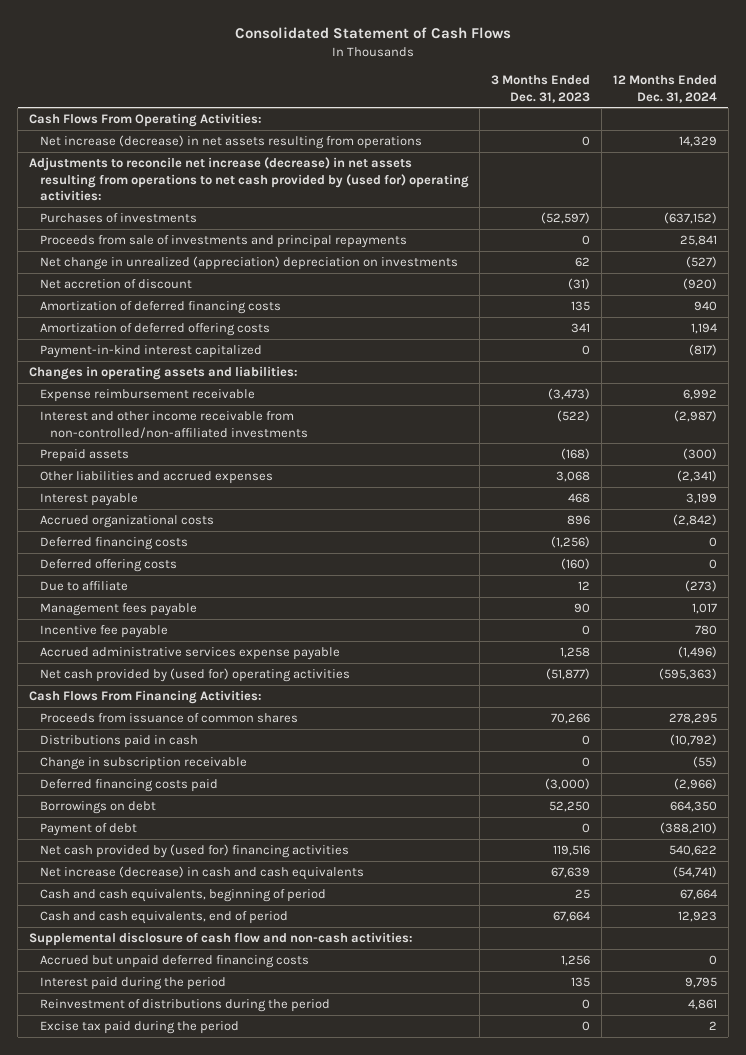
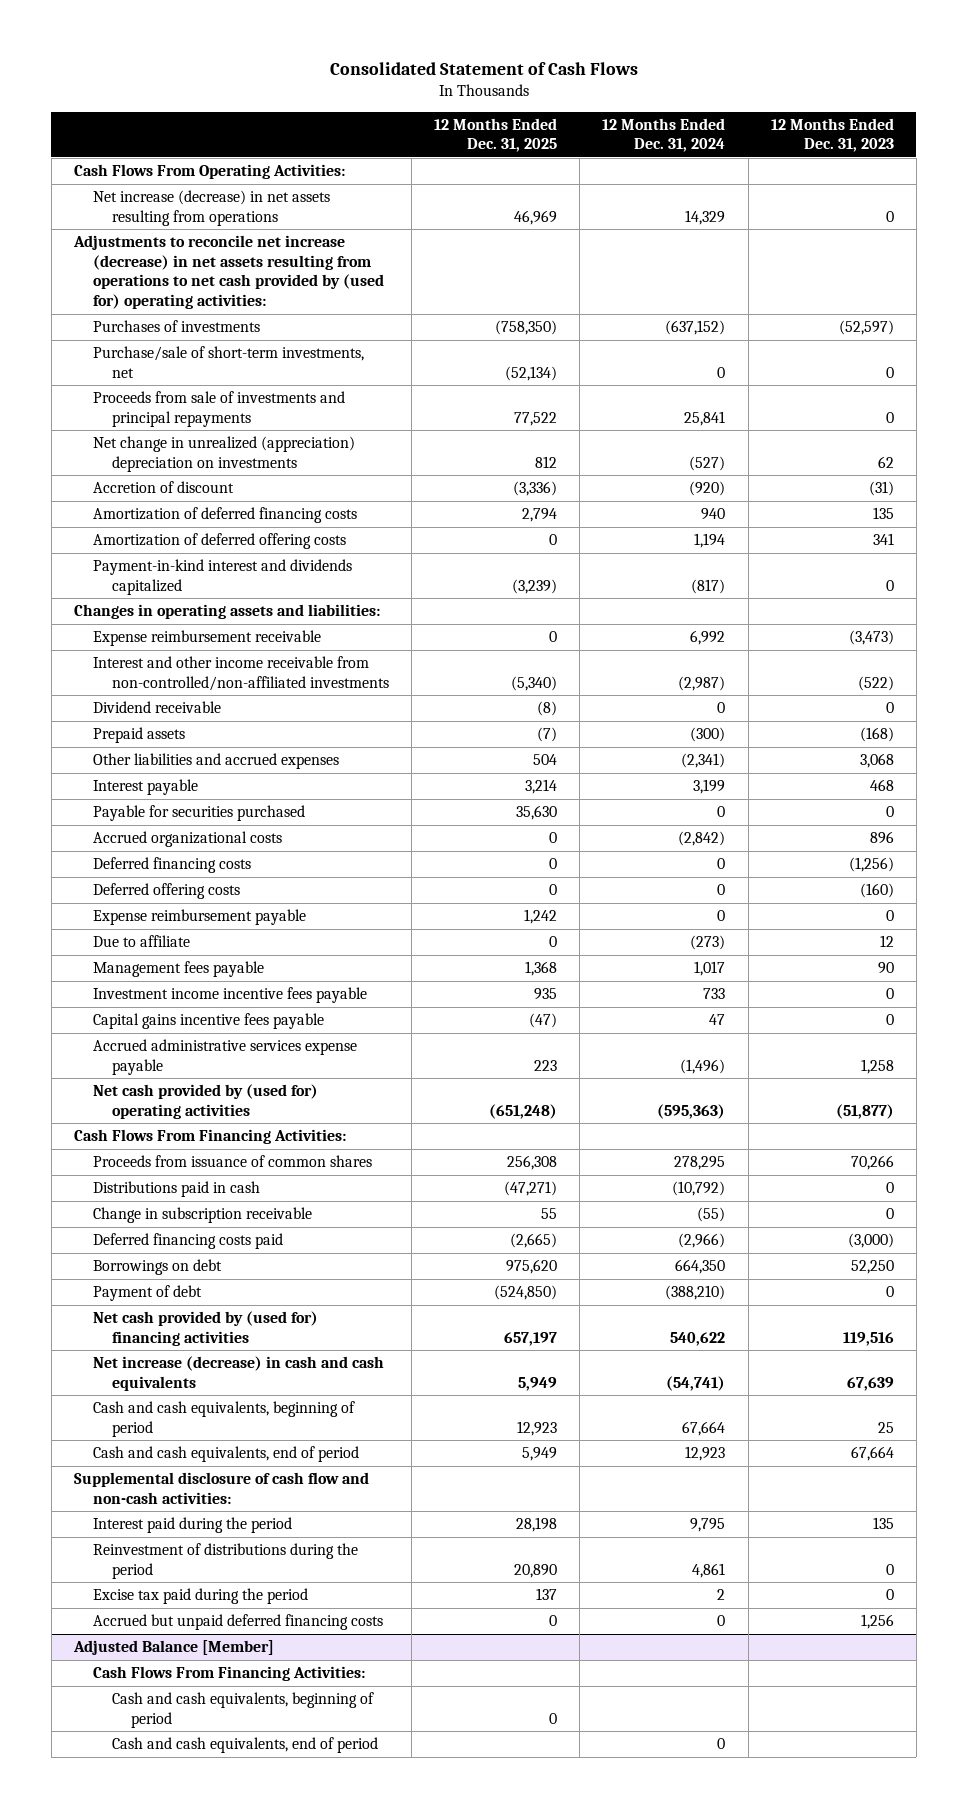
[491,74,591,103] 3 Months Ended Dec. 31, 2023 -> none
none -> [434,117,558,153] 12 Months Ended Dec. 31, 2025
none -> [770,117,894,153] 12 Months Ended Dec. 31, 2023
none -> [92,346,364,378] Purchase/sale of short-term investments, net
[39,278,192,289] Net accretion of discount -> [92,481,234,494] Accretion of discount
[39,344,262,358] Payment-in-kind interest capitalized -> [92,559,352,595] Payment-in-kind interest and dividends capitalized
none -> [92,701,221,714] Dividend receivable
none -> [92,805,305,822] Payable for securities purchased
none -> [92,909,306,926] Expense reimbursement payable
[39,624,168,638] Incentive fee payable -> none
none -> [92,987,367,1004] Investment income incentive fees payable
none -> [92,1013,324,1030] Capital gains incentive fees payable
[39,954,309,968] Accrued but unpaid deferred financing costs -> [92,1614,383,1631] Accrued but unpaid deferred financing costs
none -> [72,1640,274,1656] Adjusted Balance [Member]
none -> [92,1666,365,1682] Cash Flows From Financing Activities:
none -> [111,1692,374,1728] Cash and cash equivalents, beginning of period
none -> [111,1737,378,1754] Cash and cash equivalents, end of period

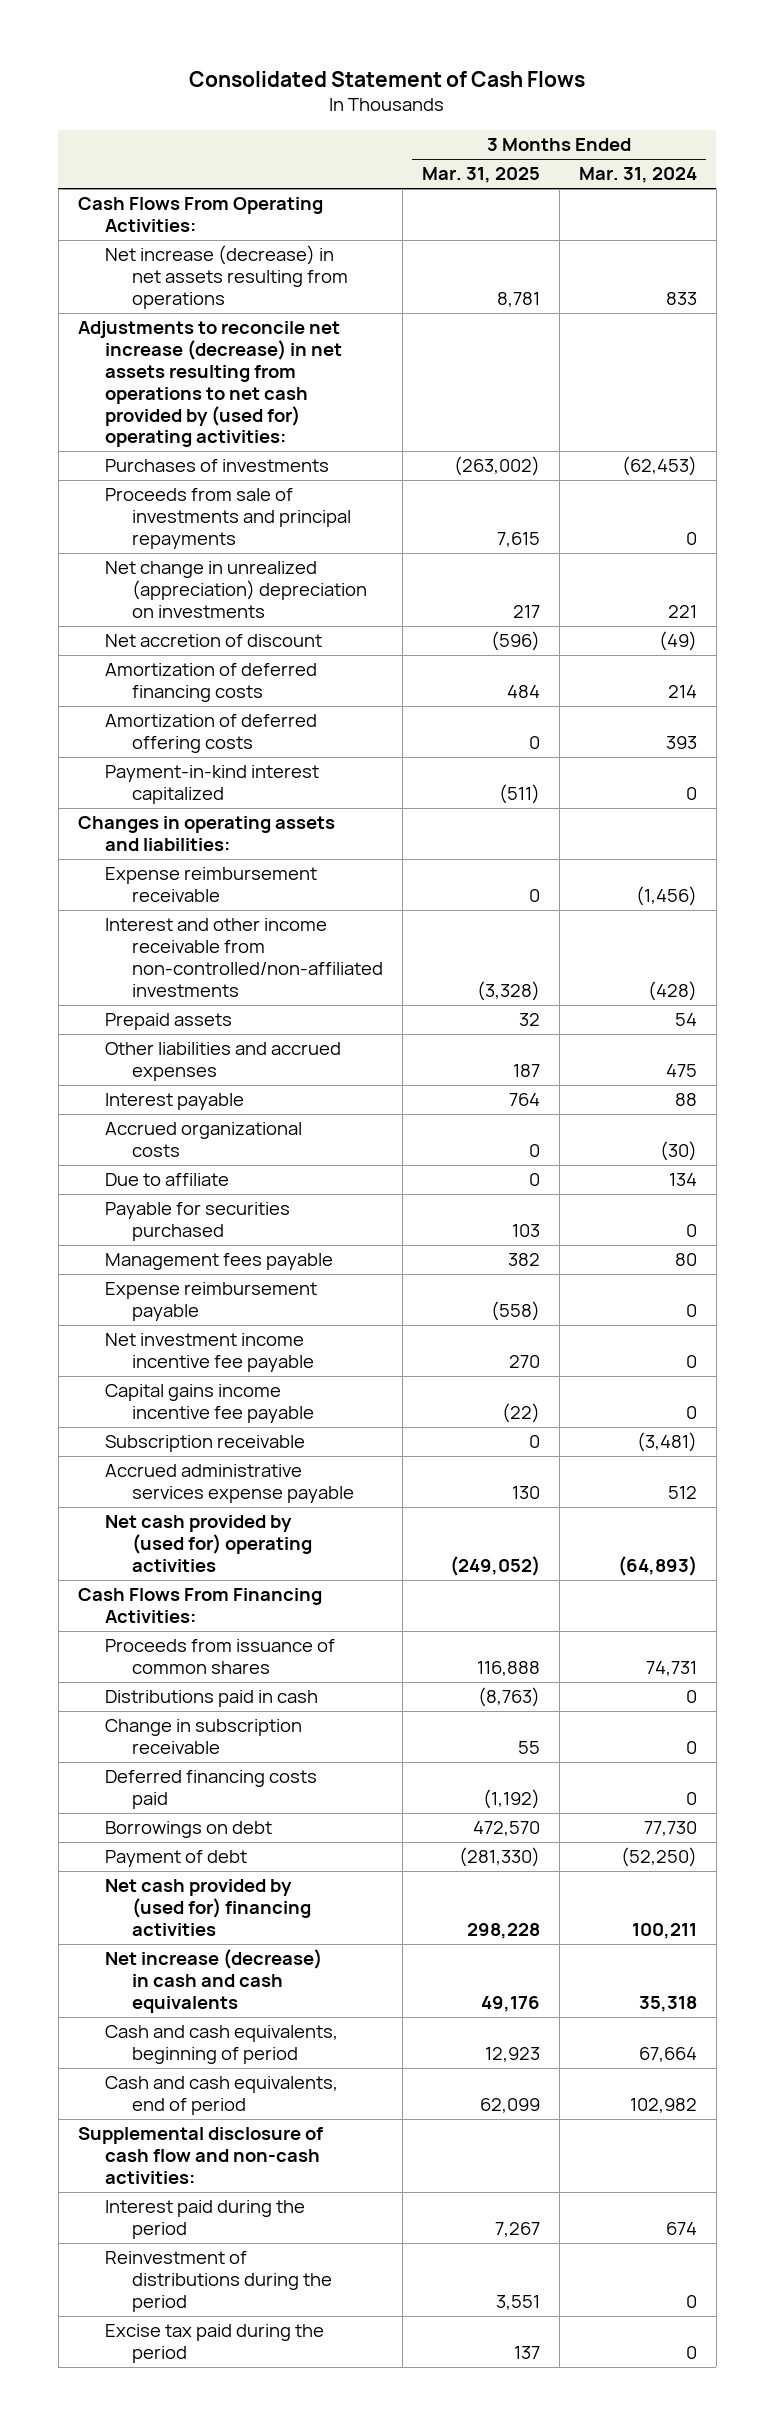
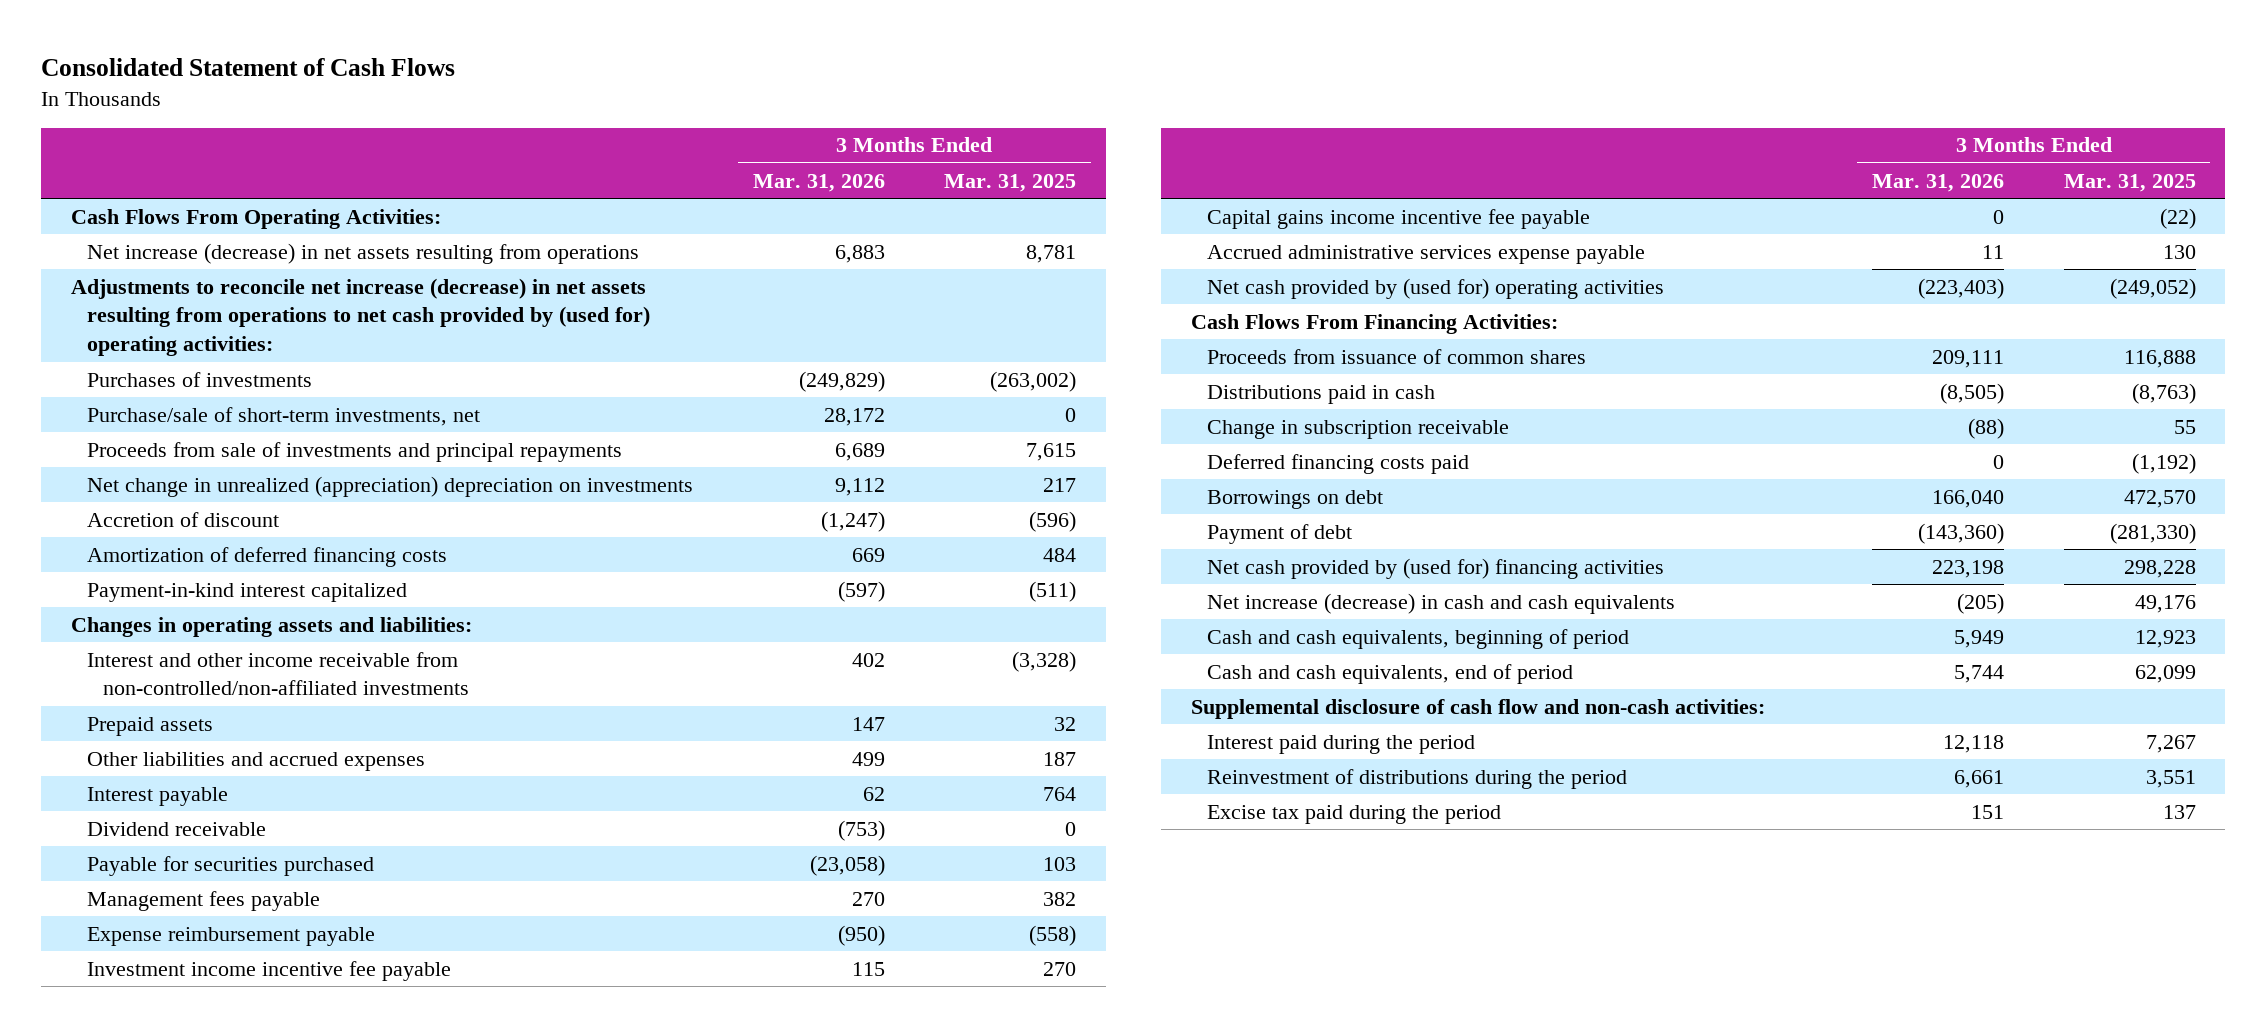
[578,167,697,184] Mar. 31, 2024 -> none
none -> [752,173,885,192] Mar. 31, 2026
none -> [87,406,481,426] Purchase/sale of short-term investments, net
[104,634,322,648] Net accretion of discount -> [87,511,280,527] Accretion of discount
[104,714,317,754] Amortization of deferred offering costs -> none
[104,867,317,903] Expense reimbursement receivable -> none
[104,1122,302,1158] Accrued organizational costs -> none
[104,1173,229,1187] Due to affiliate -> none
none -> [87,821,267,836] Dividend receivable
[104,1333,315,1373] Net investment income incentive fee payable -> [87,960,452,981] Investment income incentive fee payable
[104,1435,305,1453] Subscription receivable -> none

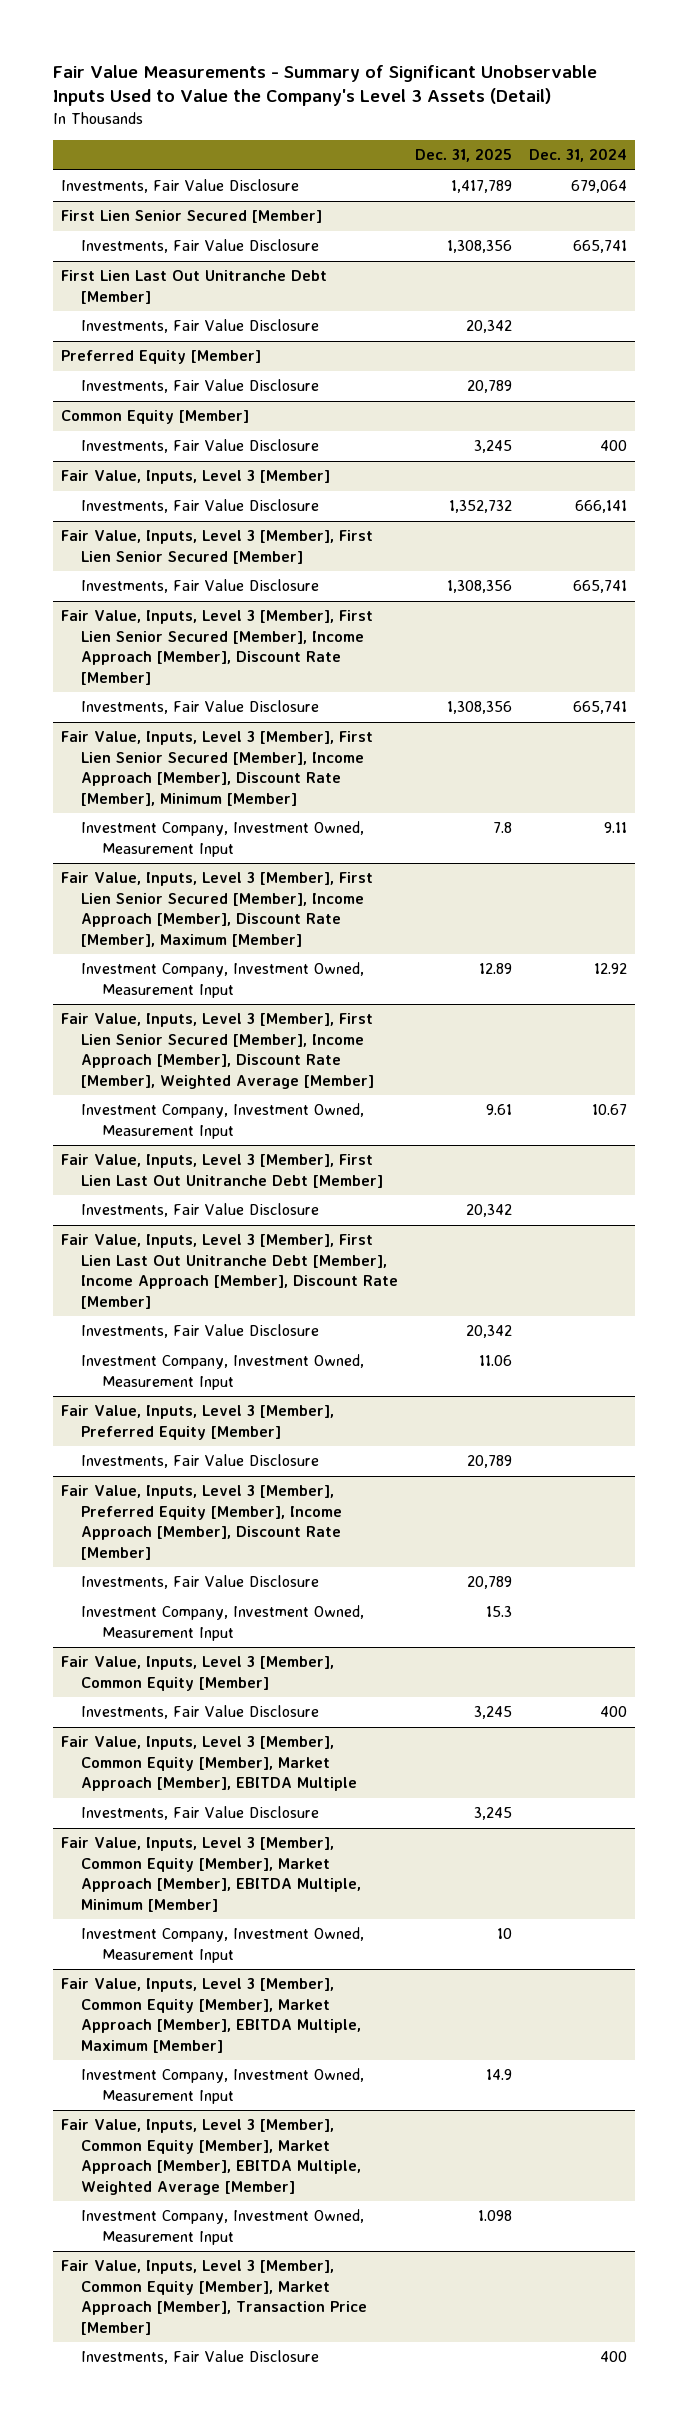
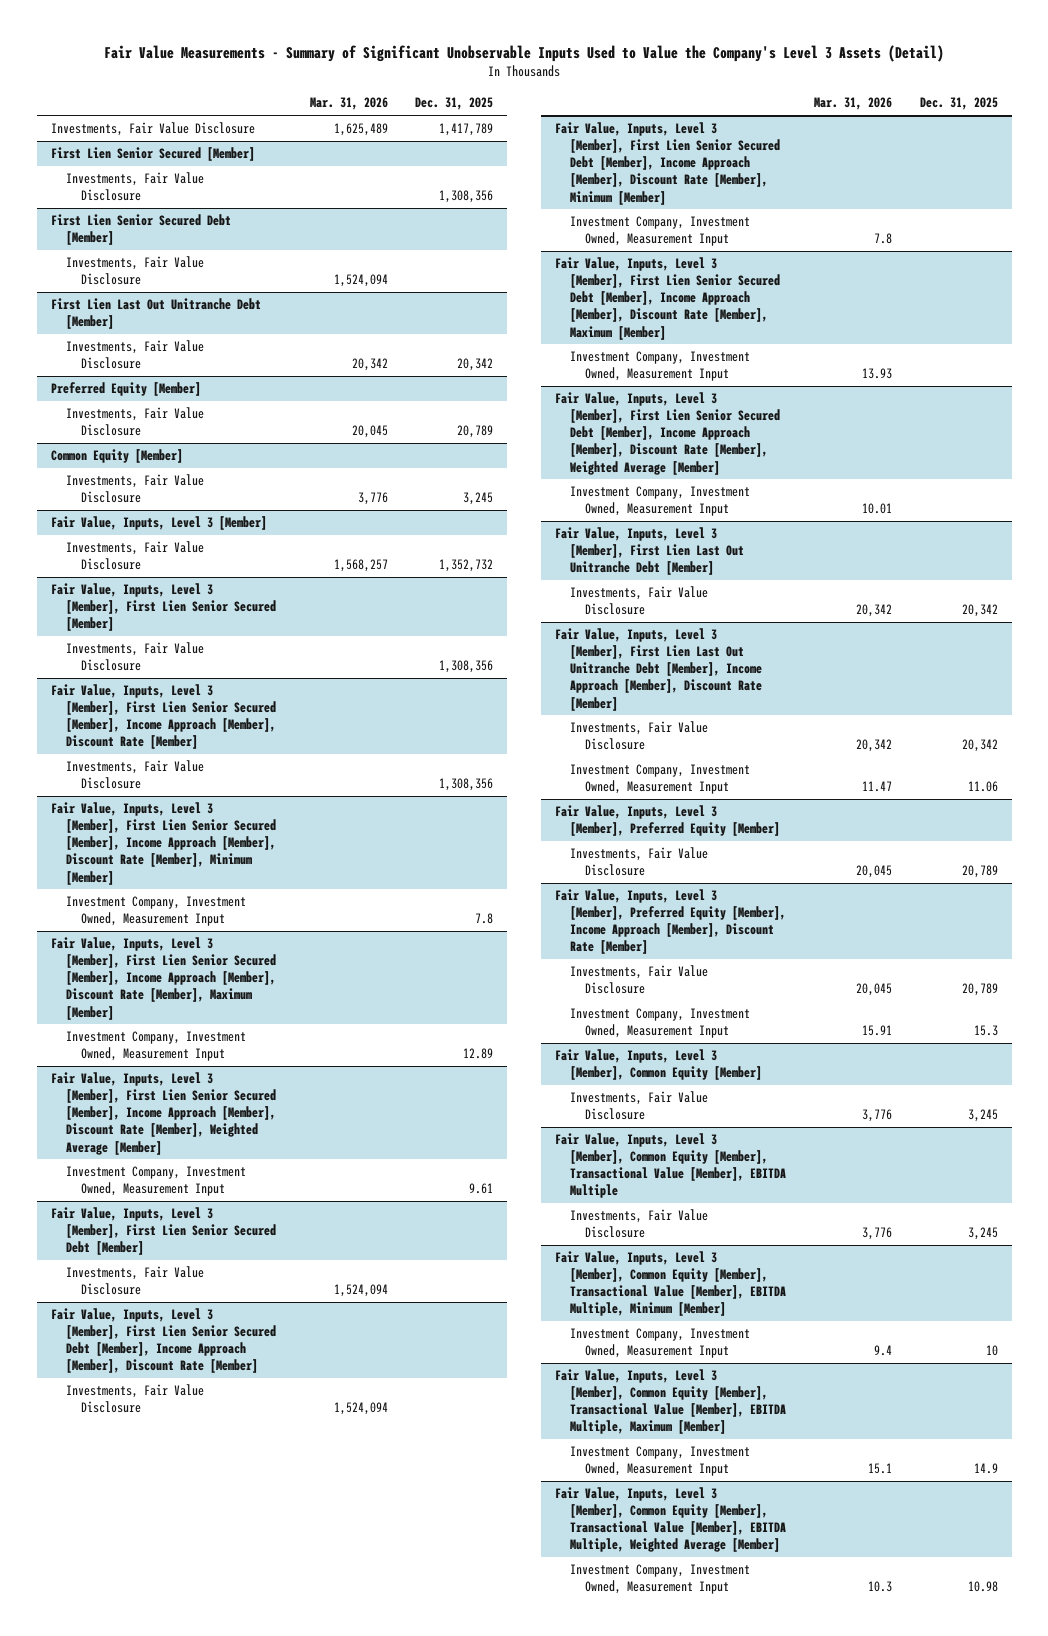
[528,148,627,163] Dec. 31, 2024 -> none
none -> [309,97,388,111] Mar. 31, 2026
none -> [50,214,231,246] First Lien Senior Secured Debt [Member]
none -> [65,256,204,286] Investments, Fair Value Disclosure
none -> [50,1207,276,1256] Fair Value, Inputs, Level 3 [Member], First Lien Senior Secured Debt [Member]
none -> [65,1266,204,1296] Investments, Fair Value Disclosure
none -> [50,1308,276,1374] Fair Value, Inputs, Level 3 [Member], First Lien Senior Secured Debt [Member], Income Approach [Member], Discount Rate [Member]
none -> [65,1384,204,1414] Investments, Fair Value Disclosure
none -> [555,122,781,205] Fair Value, Inputs, Level 3 [Member], First Lien Senior Secured Debt [Member], Income Approach [Member], Discount Rate [Member], Minimum [Member]
none -> [570,216,751,247] Investment Company, Investment Owned, Measurement Input
none -> [555,257,781,340] Fair Value, Inputs, Level 3 [Member], First Lien Senior Secured Debt [Member], Income Approach [Member], Discount Rate [Member], Maximum [Member]
none -> [570,351,751,382] Investment Company, Investment Owned, Measurement Input
none -> [555,392,781,475] Fair Value, Inputs, Level 3 [Member], First Lien Senior Secured Debt [Member], Income Approach [Member], Discount Rate [Member], Weighted Average [Member]
none -> [570,486,751,517] Investment Company, Investment Owned, Measurement Input
[61,1736,358,1792] Fair Value, Inputs, Level 3 [Member], Common Equity [Member], Market Approach [Member], EBITDA Multiple -> [555,1133,787,1199] Fair Value, Inputs, Level 3 [Member], Common Equity [Member], Transactional Value [Member], EBITDA Multiple
[61,1837,362,1912] Fair Value, Inputs, Level 3 [Member], Common Equity [Member], Market Approach [Member], EBITDA Multiple, Minimum [Member] -> [555,1251,787,1317] Fair Value, Inputs, Level 3 [Member], Common Equity [Member], Transactional Value [Member], EBITDA Multiple, Minimum [Member]
[61,1978,362,2053] Fair Value, Inputs, Level 3 [Member], Common Equity [Member], Market Approach [Member], EBITDA Multiple, Maximum [Member] -> [555,1369,787,1435] Fair Value, Inputs, Level 3 [Member], Common Equity [Member], Transactional Value [Member], EBITDA Multiple, Maximum [Member]
[61,2260,368,2335] Fair Value, Inputs, Level 3 [Member], Common Equity [Member], Market Approach [Member], Transaction Price [Member] -> none
[81,2350,320,2365] Investments, Fair Value Disclosure -> none
[61,2119,362,2195] Fair Value, Inputs, Level 3 [Member], Common Equity [Member], Market Approach [Member], EBITDA Multiple, Weighted Average [Member] -> [555,1487,787,1553] Fair Value, Inputs, Level 3 [Member], Common Equity [Member], Transactional Value [Member], EBITDA Multiple, Weighted Average [Member]
[477,2210,512,2222] 1.098 -> [967,1581,998,1593] 10.98

